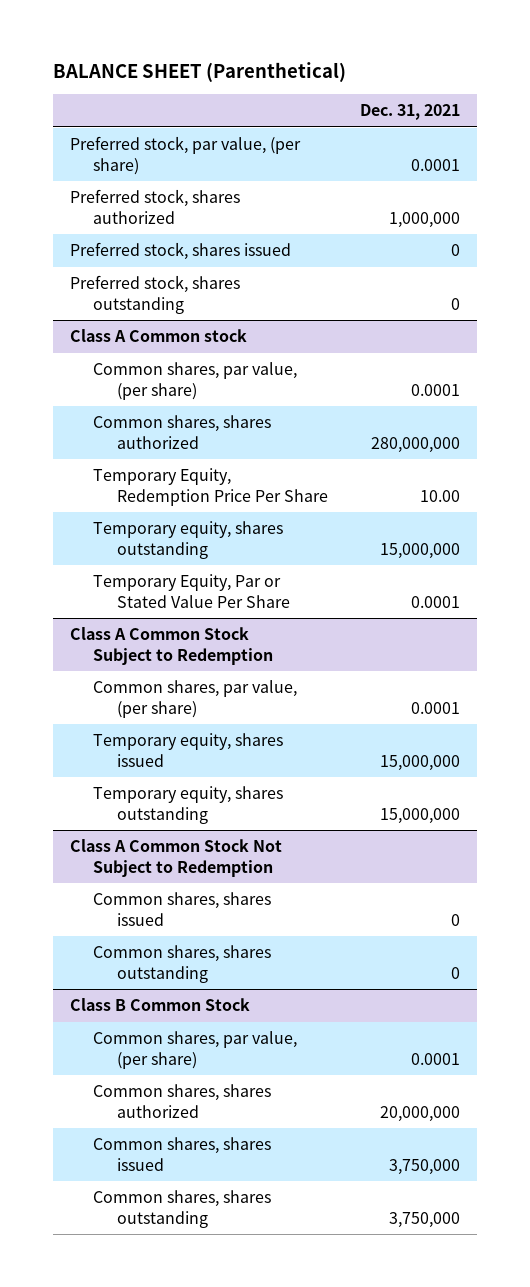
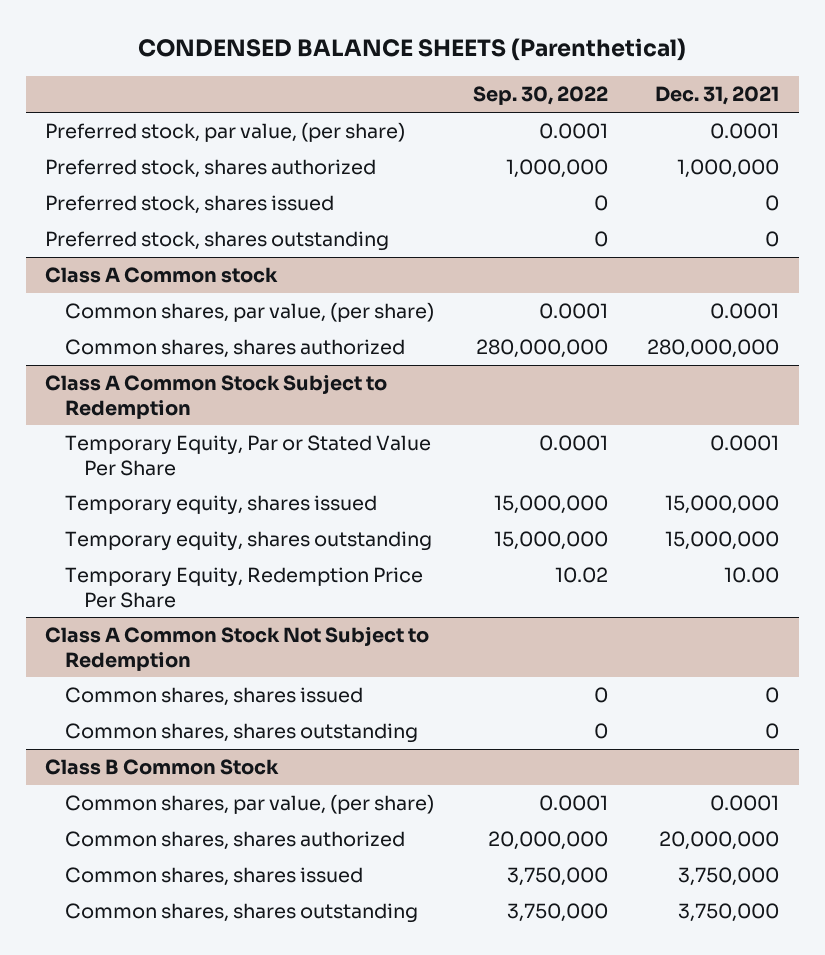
[53,62,347,83] BALANCE SHEET (Parenthetical) -> [138,38,687,62] CONDENSED BALANCE SHEETS (Parenthetical)
none -> [472,86,608,106] Sep. 30, 2022
[93,468,328,506] Temporary Equity, Redemption Price Per Share -> none
[93,521,284,559] Temporary equity, shares outstanding -> none
[93,574,290,608] Temporary Equity, Par or Stated Value Per Share -> none
[93,680,298,718] Common shares, par value, (per share) -> none
none -> [64,435,431,476] Temporary Equity, Par or Stated Value Per Share
none -> [64,567,423,608] Temporary Equity, Redemption Price Per Share

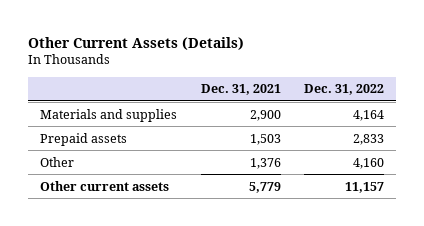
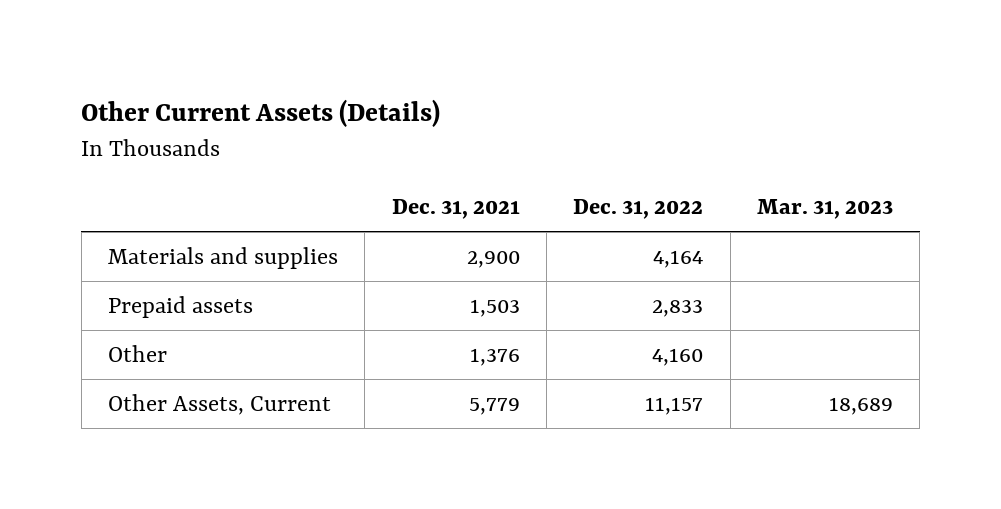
none -> [756,199,893,220] Mar. 31, 2023
[40,180,170,191] Other current assets -> [107,394,331,416] Other Assets, Current

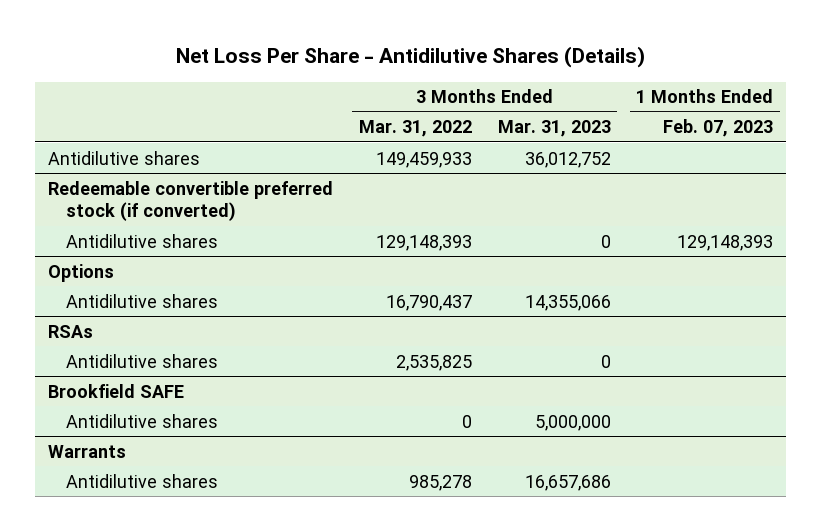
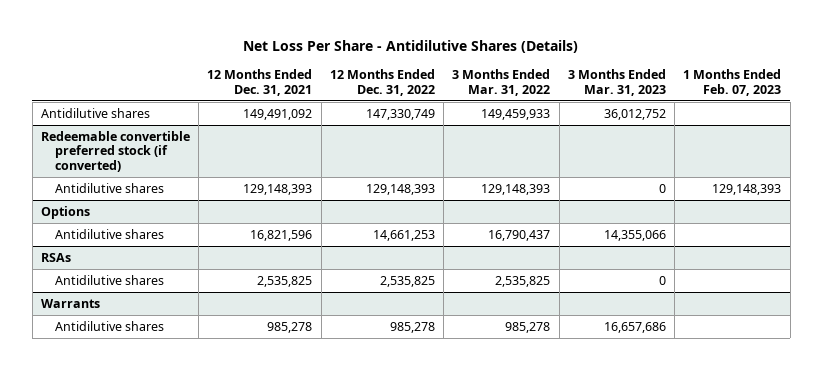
none -> [207,69,313,96] 12 Months Ended Dec. 31, 2021
none -> [329,69,435,96] 12 Months Ended Dec. 31, 2022
[48,383,185,398] Brookfield SAFE -> none
[65,413,218,428] Antidilutive shares -> none

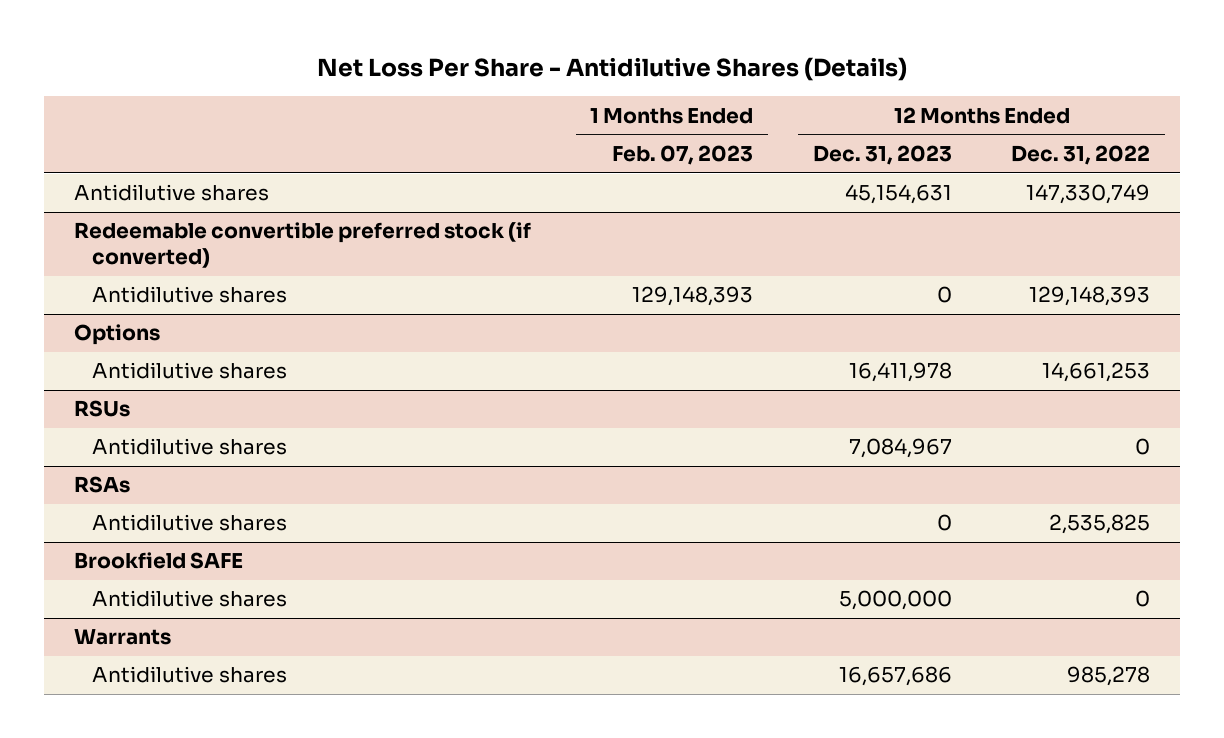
[207,69,313,96] 12 Months Ended Dec. 31, 2021 -> none
[452,69,551,96] 3 Months Ended Mar. 31, 2022 -> none
[567,69,666,96] 3 Months Ended Mar. 31, 2023 -> none
none -> [812,145,952,166] Dec. 31, 2023
none -> [73,400,130,418] RSUs
none -> [91,438,287,456] Antidilutive shares
none -> [73,552,243,570] Brookfield SAFE
none -> [91,590,287,608] Antidilutive shares

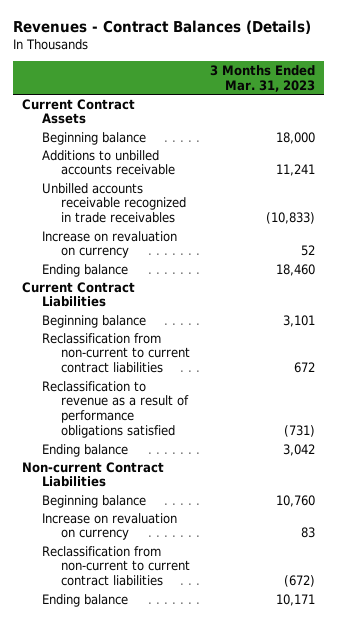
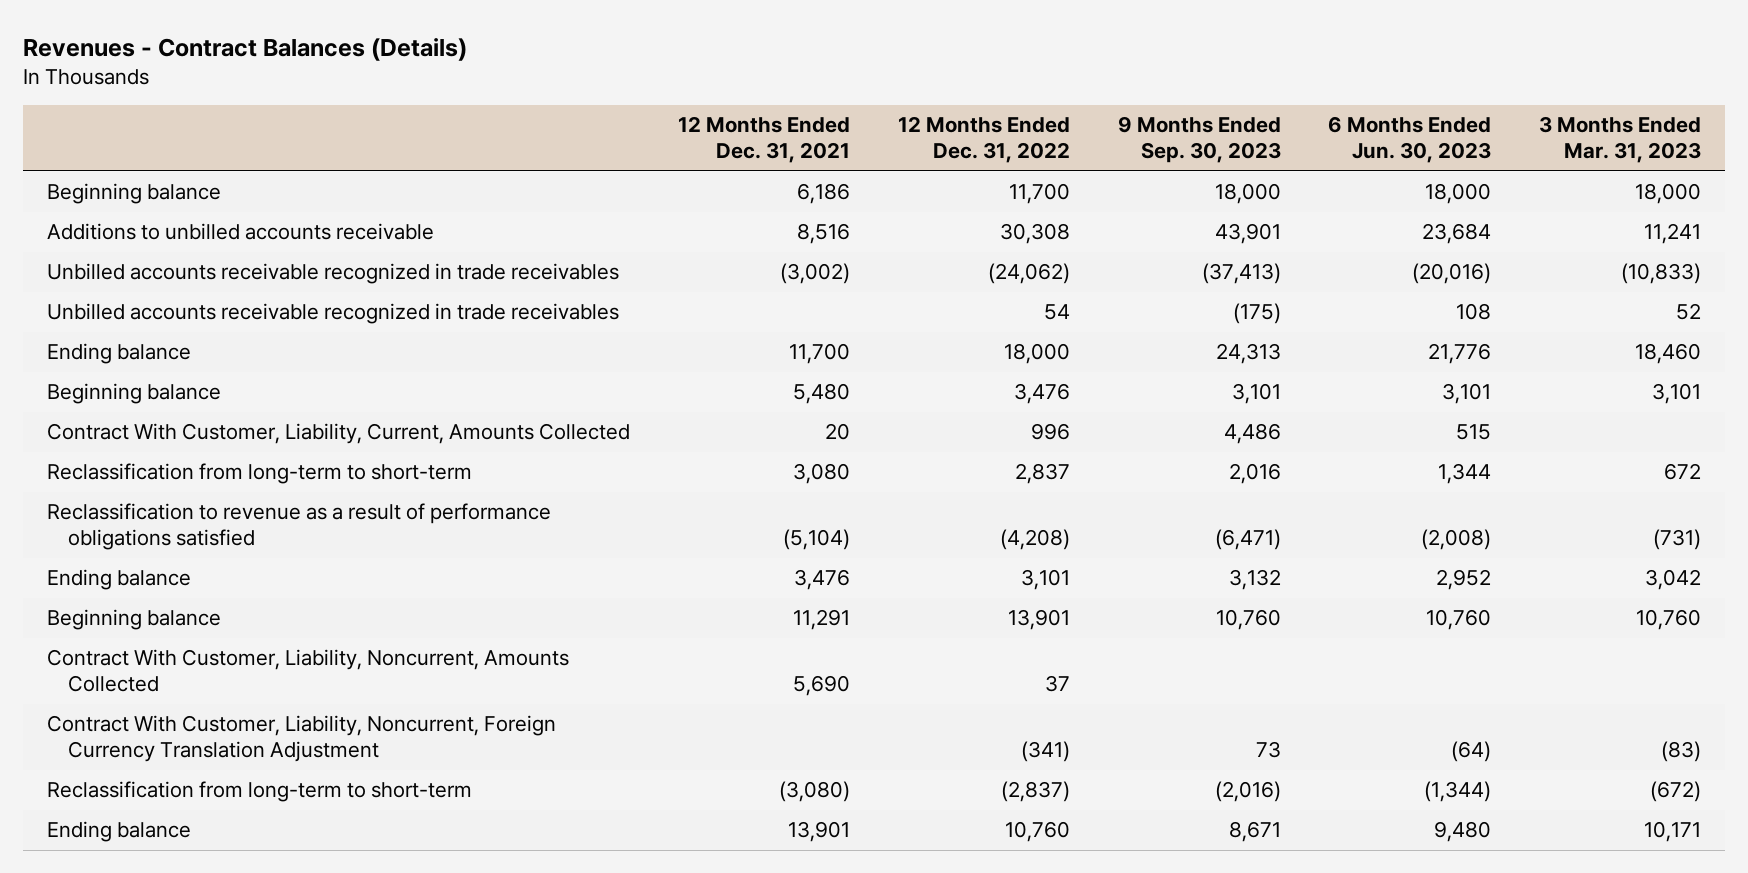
none -> [678,115,851,164] 12 Months Ended Dec. 31, 2021
none -> [897,115,1070,164] 12 Months Ended Dec. 31, 2022
none -> [1117,115,1281,164] 9 Months Ended Sep. 30, 2023
none -> [1328,115,1492,164] 6 Months Ended Jun. 30, 2023
[22,98,136,125] Current Contract Assets -> none
[41,230,177,259] Increase on revaluation on currency -> [47,303,620,325] Unbilled accounts receivable recognized in trade receivables
[22,281,136,308] Current Contract Liabilities -> none
none -> [47,423,631,445] Contract With Customer, Liability, Current, Amounts Collected
[41,332,191,374] Reclassification from non-current to current contract liabilities -> [47,463,473,485] Reclassification from long-term to short-term
[22,461,165,488] Non-current Contract Liabilities -> none
[41,512,177,541] Increase on revaluation on currency -> none
none -> [47,649,570,693] Contract With Customer, Liability, Noncurrent, Amounts Collected
none -> [47,715,557,763] Contract With Customer, Liability, Noncurrent, Foreign Currency Translation Adjustment
[41,545,191,587] Reclassification from non-current to current contract liabilities -> [47,781,473,803] Reclassification from long-term to short-term

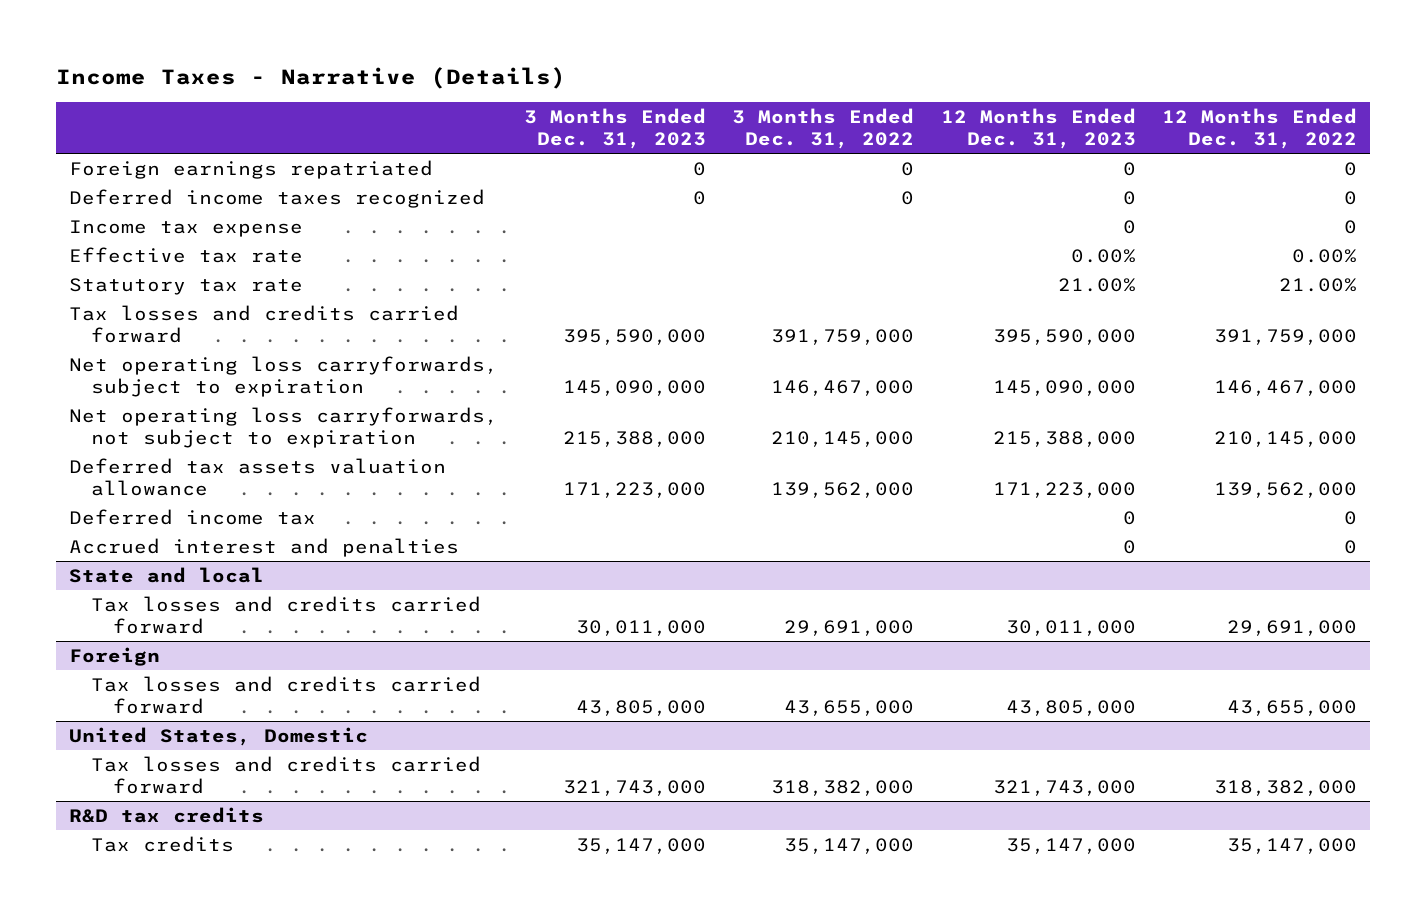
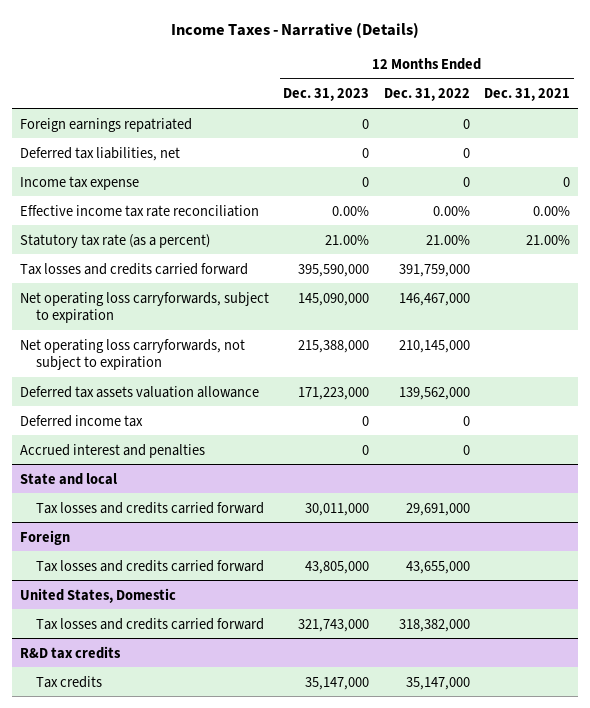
[524,108,707,149] 3 Months Ended Dec. 31, 2023 -> none
[732,108,915,149] 3 Months Ended Dec. 31, 2022 -> none
none -> [484,88,571,102] Dec. 31, 2021
[69,189,486,209] Deferred income taxes recognized -> [19,146,180,161] Deferred tax liabilities, net
[69,247,304,264] Effective tax rate -> [19,204,259,217] Effective income tax rate reconciliation
[69,278,304,296] Statutory tax rate -> [19,233,210,248] Statutory tax rate (as a percent)

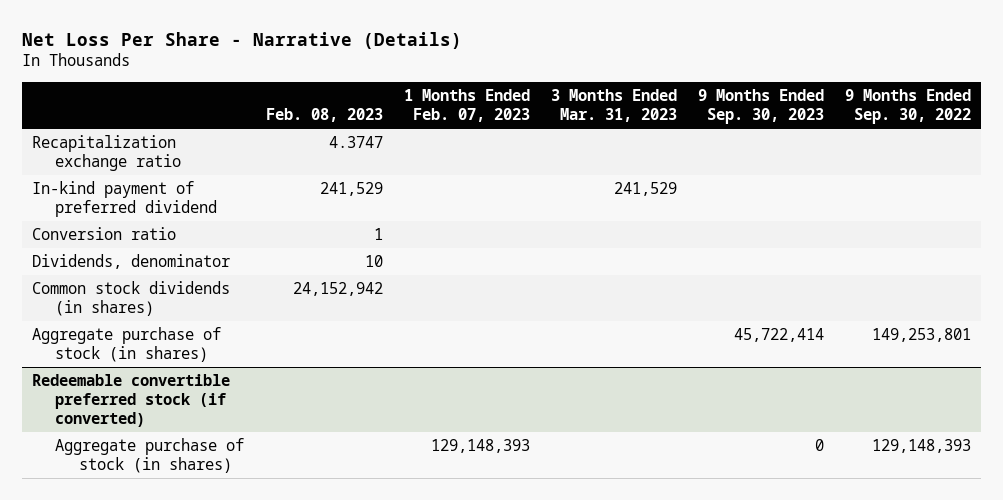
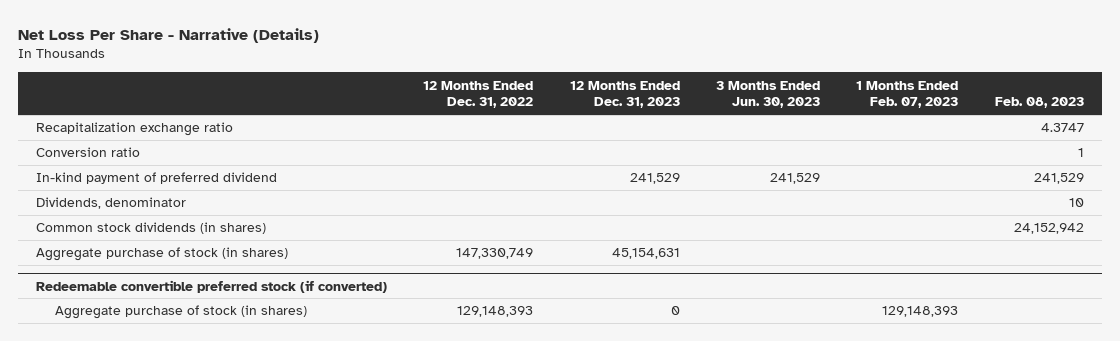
[550,88,677,122] 3 Months Ended Mar. 31, 2023 -> none
[697,88,824,124] 9 Months Ended Sep. 30, 2023 -> none
[844,88,971,124] 9 Months Ended Sep. 30, 2022 -> none
none -> [423,80,534,109] 12 Months Ended Dec. 31, 2022
none -> [569,80,680,109] 12 Months Ended Dec. 31, 2023
none -> [716,80,821,109] 3 Months Ended Jun. 30, 2023
[32,181,218,218] In-kind payment of preferred dividend -> [36,172,278,185] In-kind payment of preferred dividend

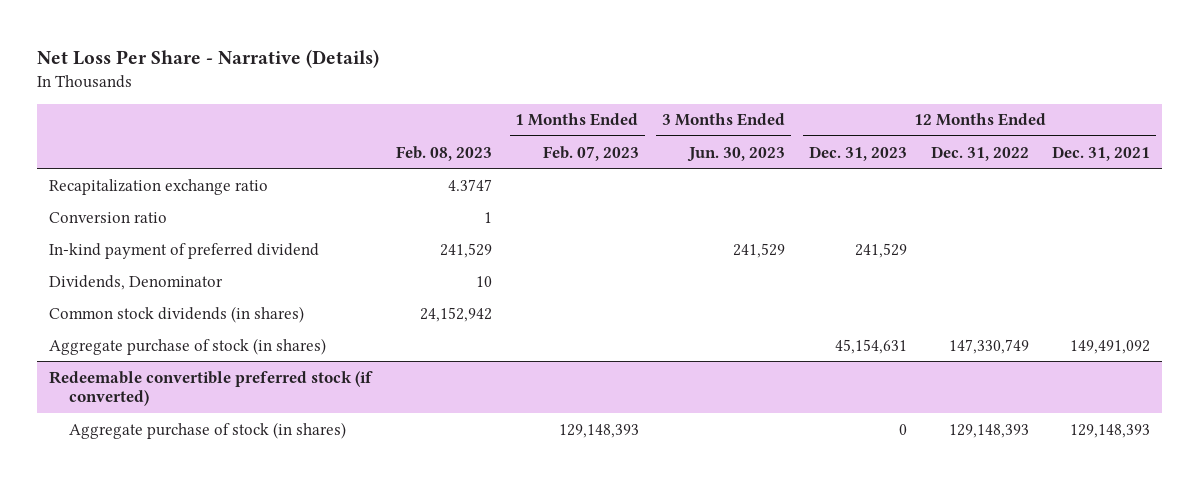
none -> [1052,145,1151,161] Dec. 31, 2021
[36,197,187,210] Dividends, denominator -> [49,274,224,290] Dividends, Denominator

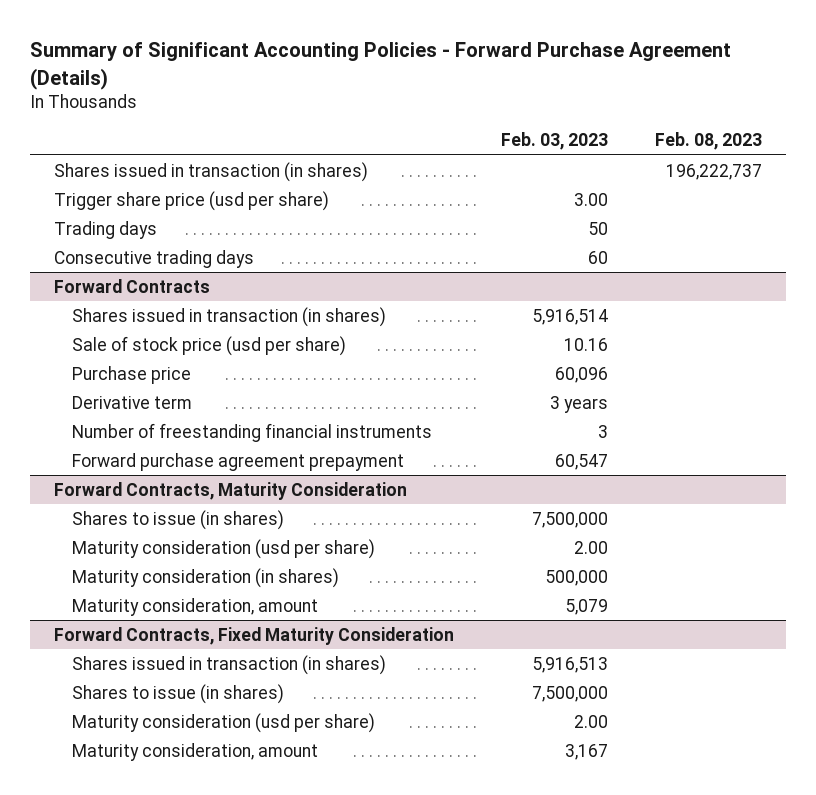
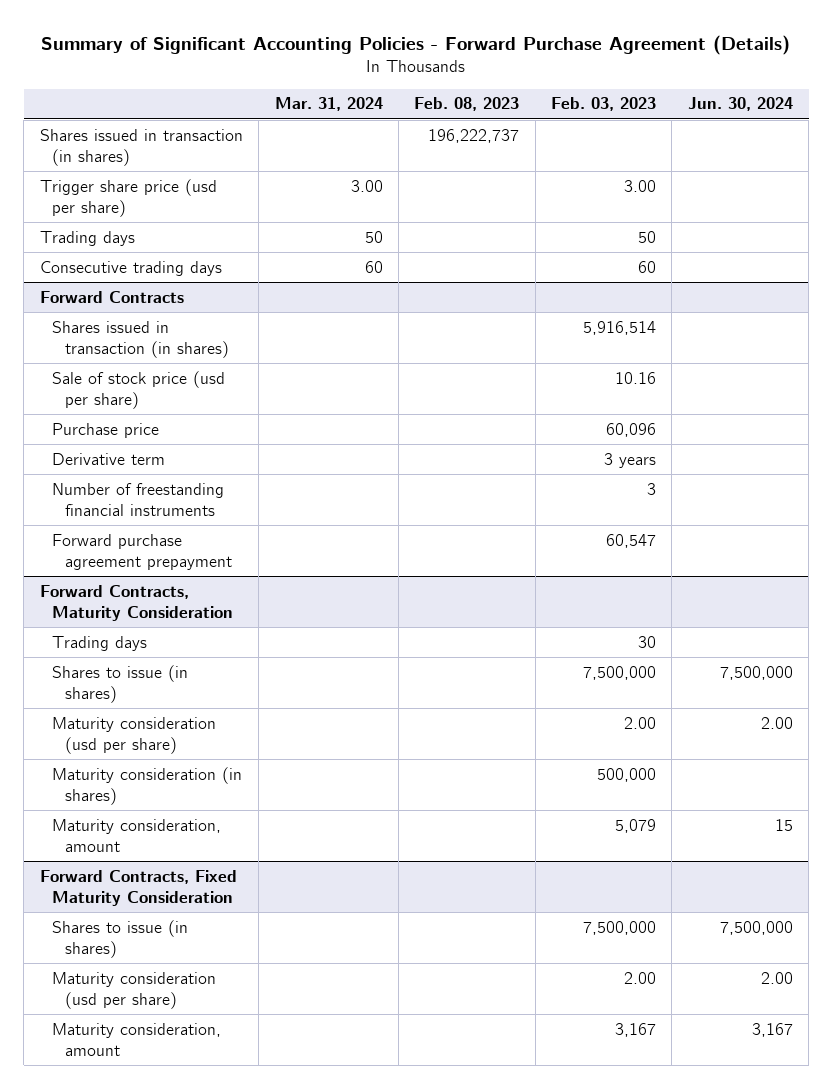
none -> [274,97,383,112] Mar. 31, 2024
none -> [687,97,793,112] Jun. 30, 2024
none -> [52,635,148,651] Trading days
[72,654,387,675] Shares issued in transaction (in shares) -> none

